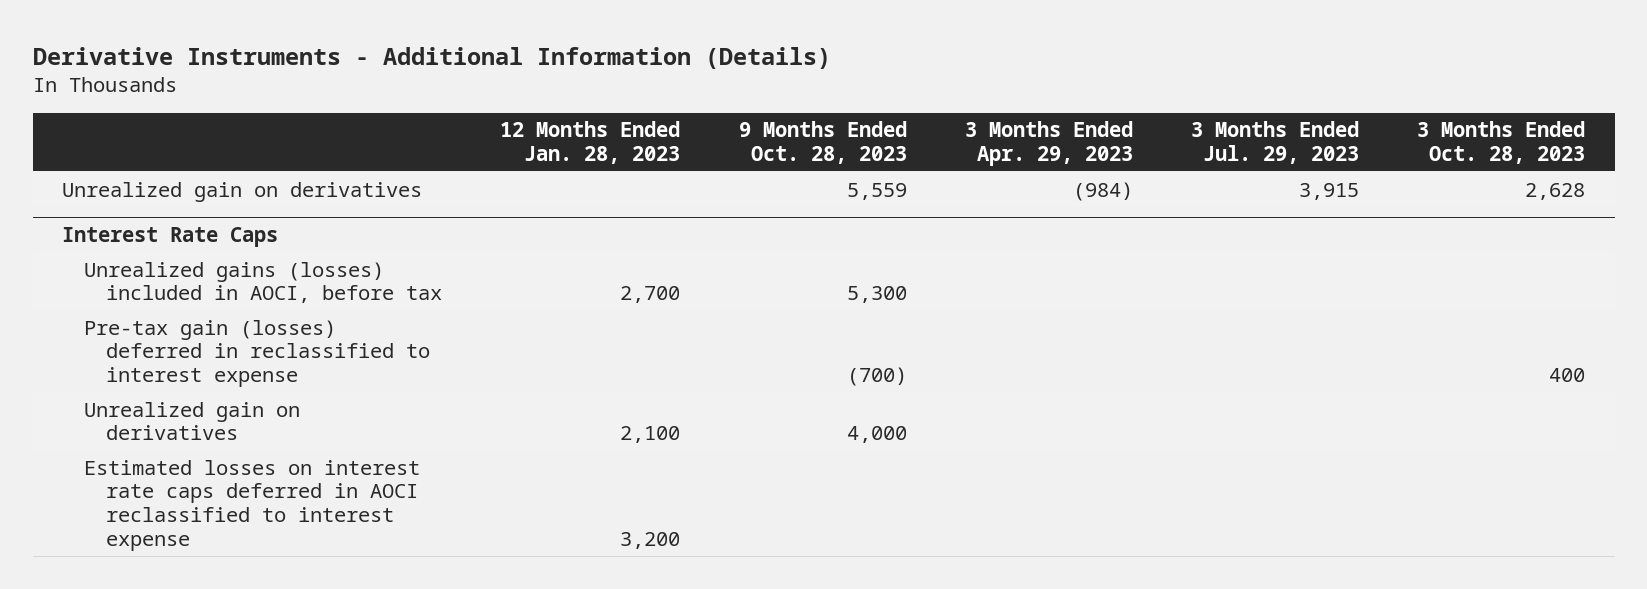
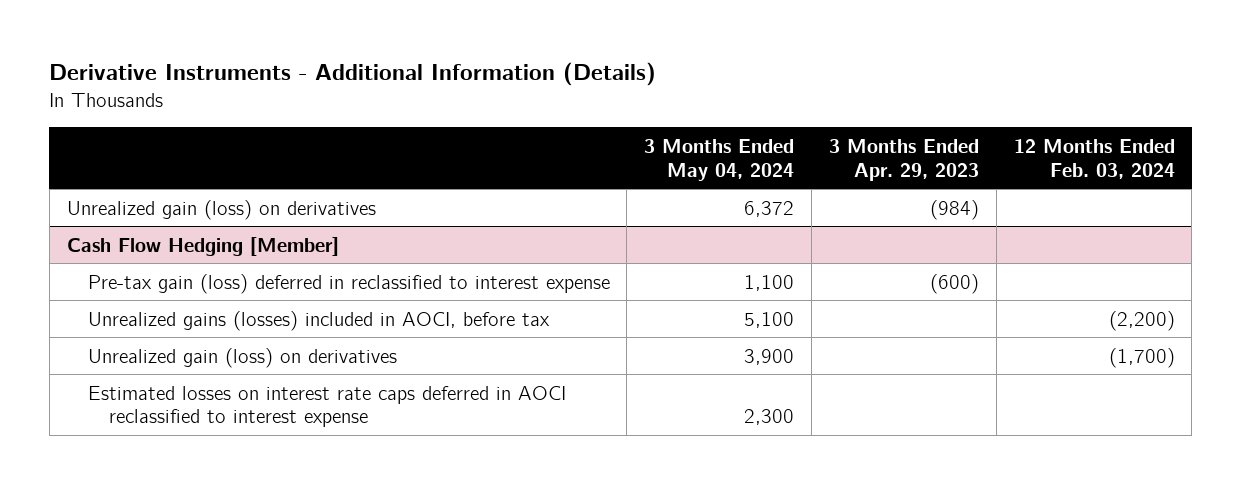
[500,121,681,165] 12 Months Ended Jan. 28, 2023 -> none
[738,121,907,165] 9 Months Ended Oct. 28, 2023 -> none
[1191,121,1360,165] 3 Months Ended Jul. 29, 2023 -> none
[1417,121,1586,165] 3 Months Ended Oct. 28, 2023 -> none
none -> [644,138,795,181] 3 Months Ended May 04, 2024
none -> [1013,138,1175,179] 12 Months Ended Feb. 03, 2024
[61,227,278,248] Interest Rate Caps -> none
[83,261,443,304] Unrealized gains (losses) included in AOCI, before tax -> none
[83,319,431,388] Pre-tax gain (losses) deferred in reclassified to interest expense -> none
[83,401,300,441] Unrealized gain on derivatives -> none
[83,459,420,552] Estimated losses on interest rate caps deferred in AOCI reclassified to interest expense -> none
[61,181,422,202] Unrealized gain on derivatives -> [66,199,376,220] Unrealized gain (loss) on derivatives
none -> [66,236,339,256] Cash Flow Hedging [Member]
none -> [87,273,610,294] Pre-tax gain (loss) deferred in reclassified to interest expense
none -> [87,310,550,331] Unrealized gains (losses) included in AOCI, before tax
none -> [87,347,397,368] Unrealized gain (loss) on derivatives
none -> [87,385,566,428] Estimated losses on interest rate caps deferred in AOCI reclassified to interest expense

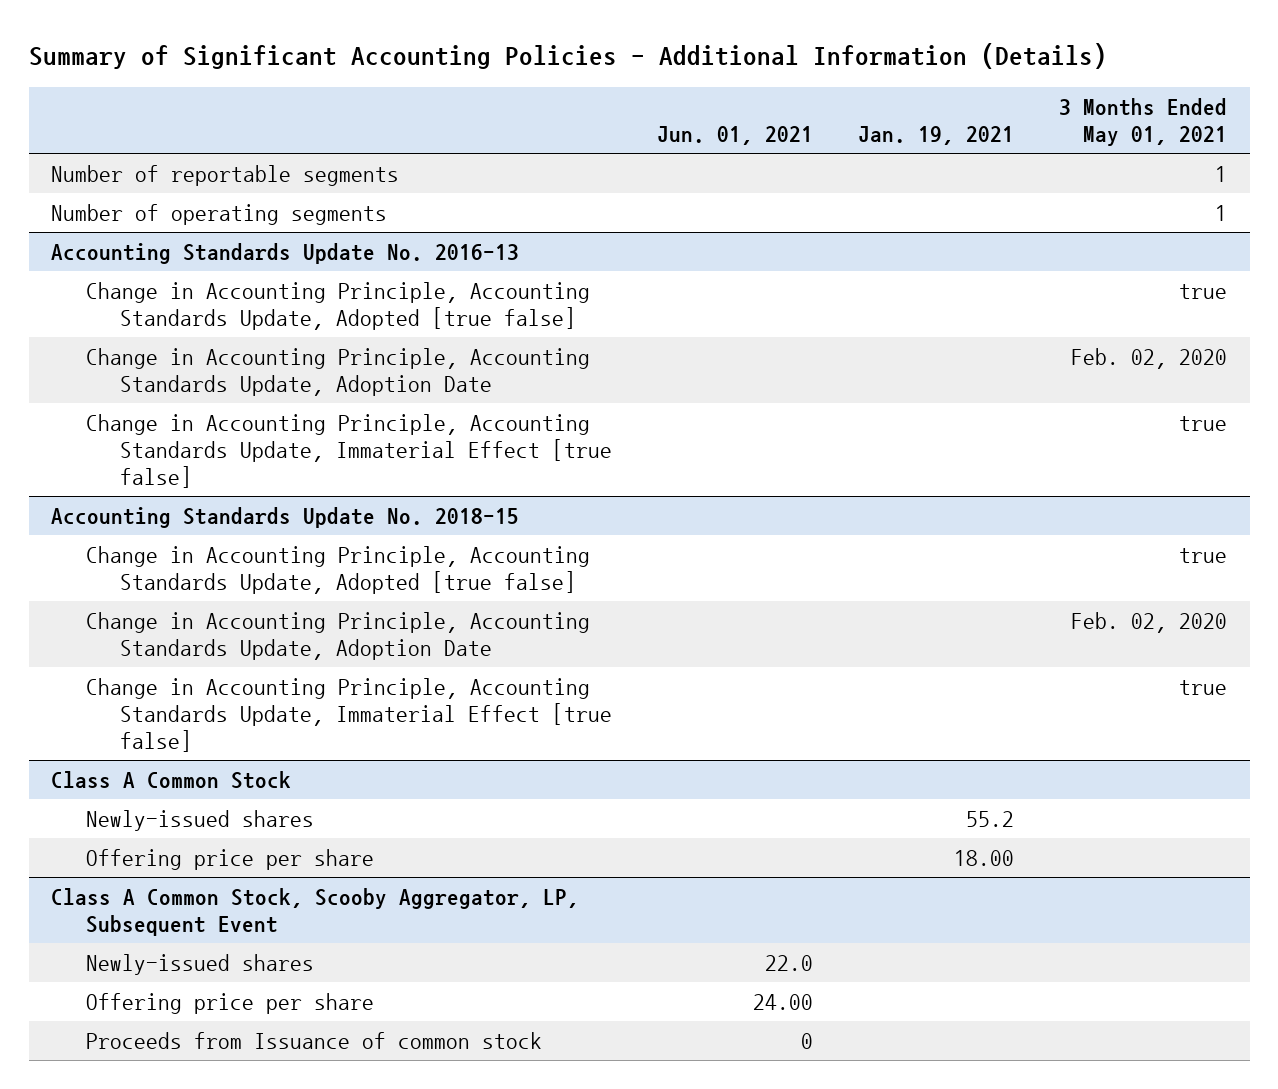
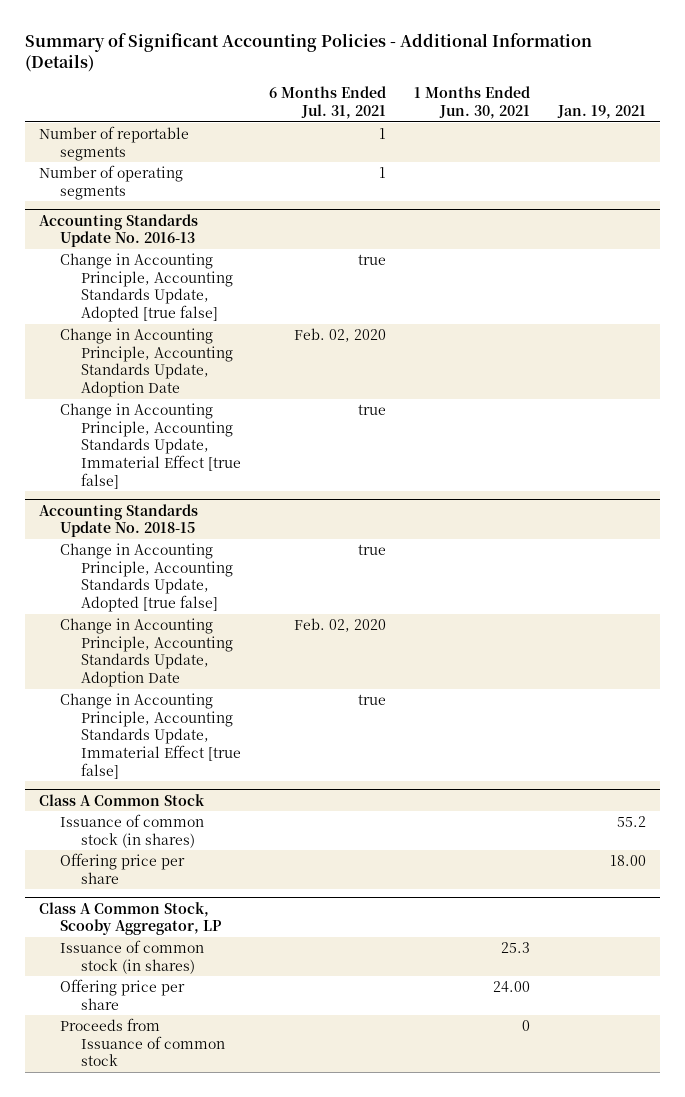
[656,126,813,146] Jun. 01, 2021 -> none
[1059,97,1228,147] 3 Months Ended May 01, 2021 -> none
none -> [268,86,386,119] 6 Months Ended Jul. 31, 2021
none -> [413,86,530,119] 1 Months Ended Jun. 30, 2021
[85,809,314,831] Newly-issued shares -> [60,813,205,848] Issuance of common stock (in shares)
[51,887,580,936] Class A Common Stock, Scooby Aggregator, LP, Subsequent Event -> [39,901,223,936] Class A Common Stock, Scooby Aggregator, LP
[85,953,314,975] Newly-issued shares -> [60,939,205,974] Issuance of common stock (in shares)

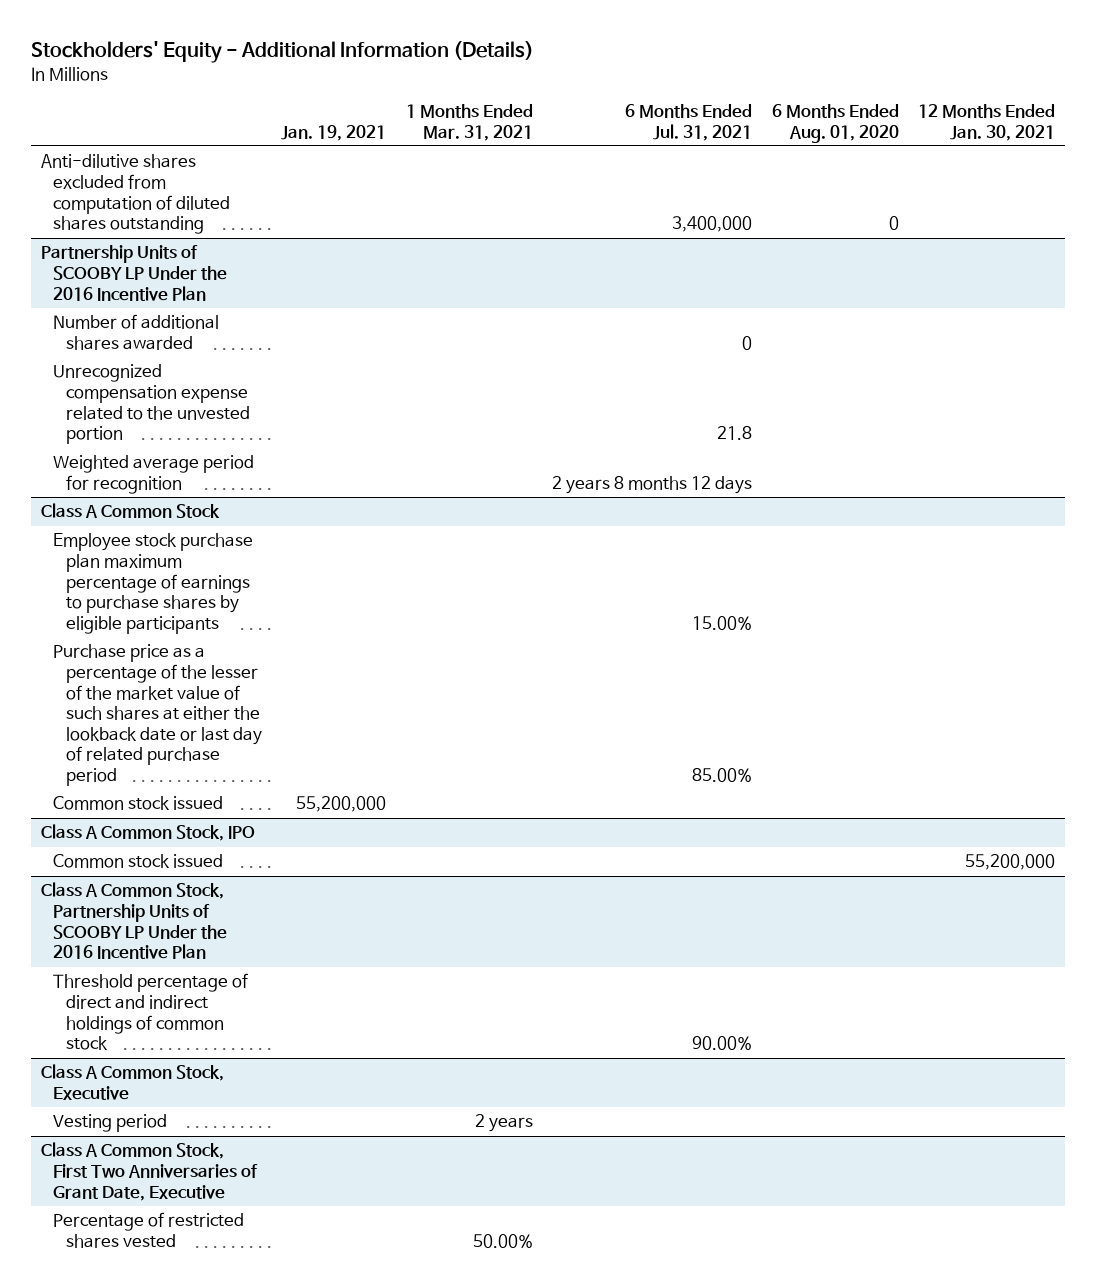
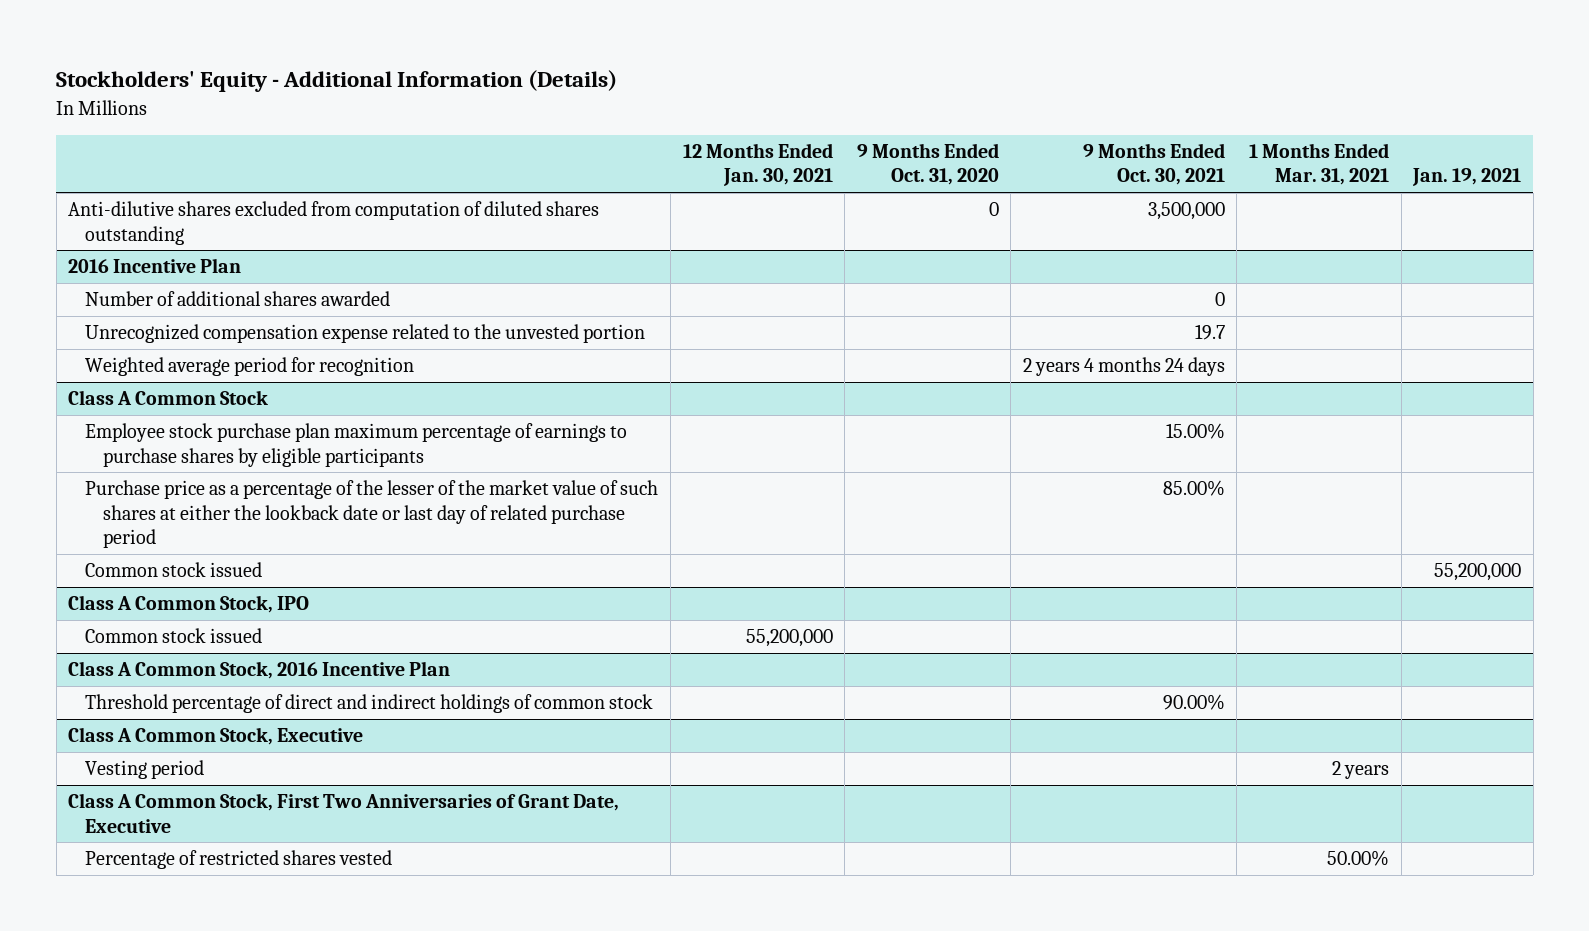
[625,103,753,141] 6 Months Ended Jul. 31, 2021 -> none
[771,103,899,143] 6 Months Ended Aug. 01, 2020 -> none
none -> [856,143,999,186] 9 Months Ended Oct. 31, 2020
none -> [1082,143,1225,186] 9 Months Ended Oct. 30, 2021
[40,245,228,301] Partnership Units of SCOOBY LP Under the 2016 Incentive Plan -> [68,258,242,274] 2016 Incentive Plan
[40,882,228,960] Class A Common Stock, Partnership Units of SCOOBY LP Under the 2016 Incentive Plan -> [68,661,451,680] Class A Common Stock, 2016 Incentive Plan

